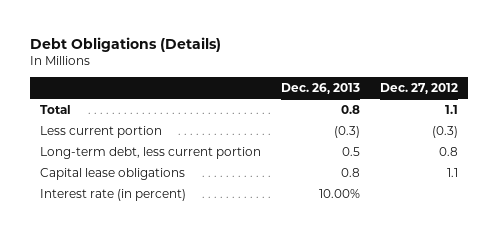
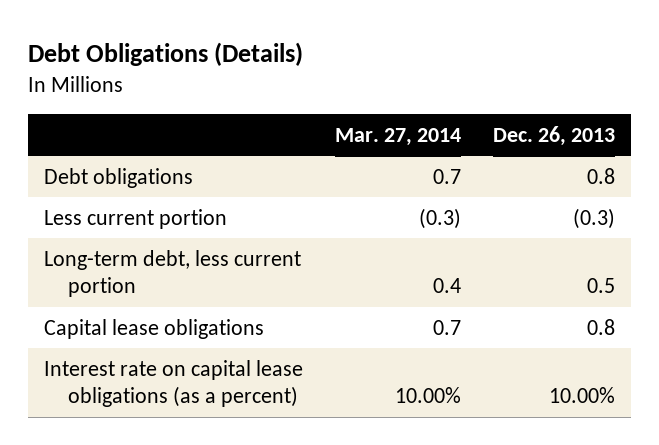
[379,82,458,94] Dec. 27, 2012 -> none
none -> [334,127,461,146] Mar. 27, 2014
[40,104,72,114] Total -> [43,167,193,188] Debt obligations
[40,188,187,201] Interest rate (in percent) -> [43,359,303,408] Interest rate on capital lease obligations (as a percent)

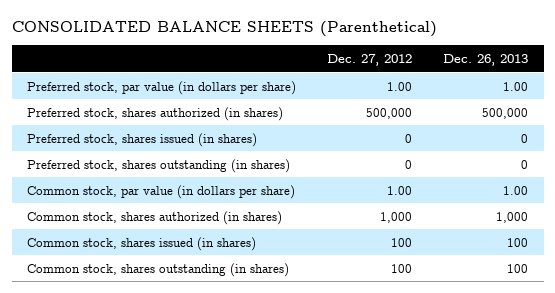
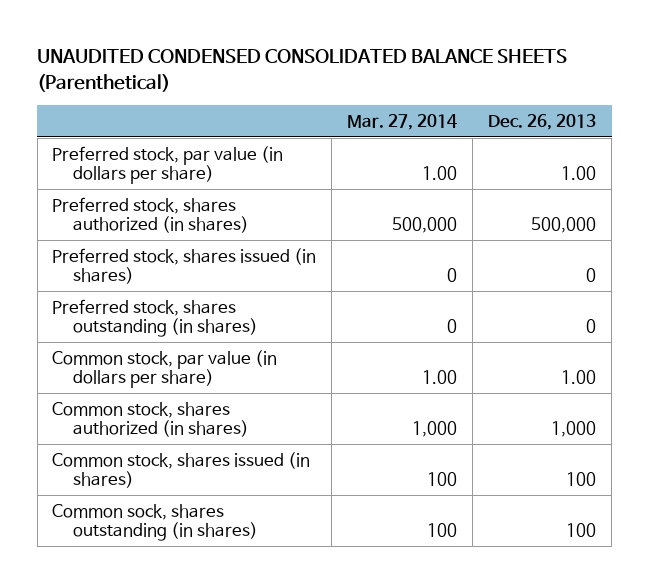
[11,21,437,38] CONSOLIDATED BALANCE SHEETS (Parenthetical) -> [37,48,568,92] UNAUDITED CONDENSED CONSOLIDATED BALANCE SHEETS (Parenthetical)
[327,53,413,66] Dec. 27, 2012 -> none
none -> [347,114,458,131] Mar. 27, 2014
[27,262,290,277] Common stock, shares outstanding (in shares) -> [52,503,259,542] Common sock, shares outstanding (in shares)

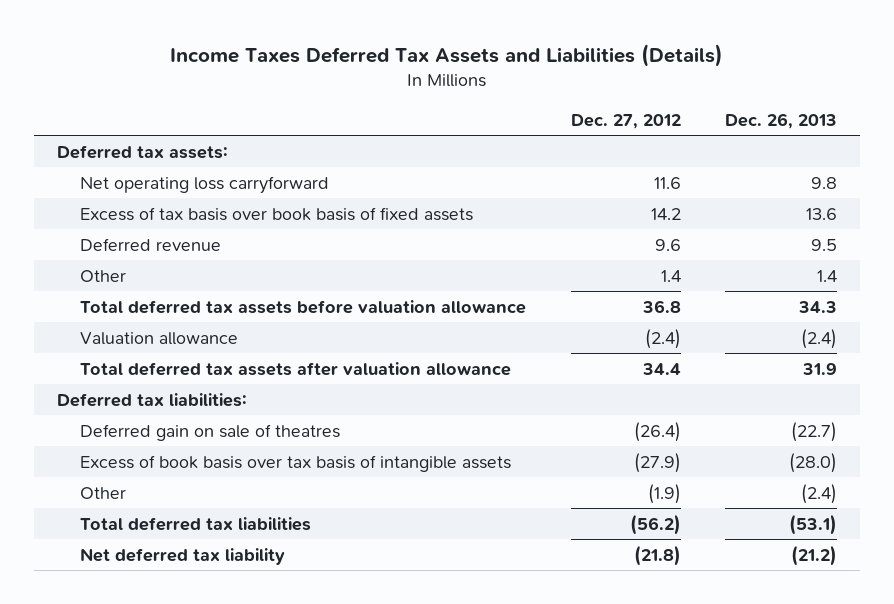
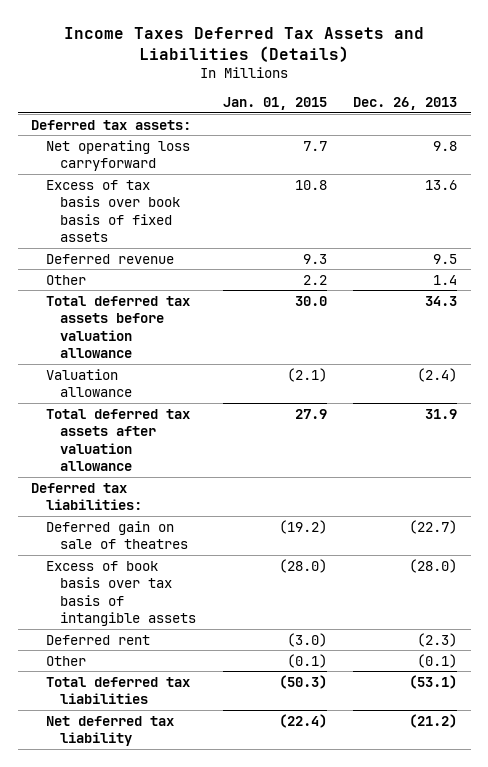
[570,113,681,129] Dec. 27, 2012 -> none
none -> [222,97,327,111] Jan. 01, 2015
none -> [45,634,150,645] Deferred rent
[801,483,838,504] (2.4) -> [417,653,458,668] (0.1)

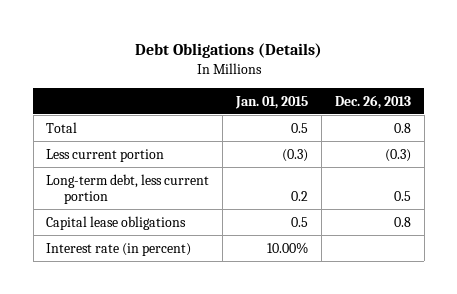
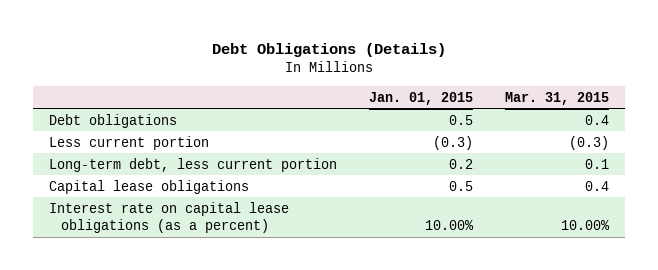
[334,94,411,109] Dec. 26, 2013 -> none
none -> [505,91,610,105] Mar. 31, 2015
[46,121,78,133] Total -> [48,113,177,128] Debt obligations
[46,242,192,256] Interest rate (in percent) -> [48,201,289,234] Interest rate on capital lease obligations (as a percent)

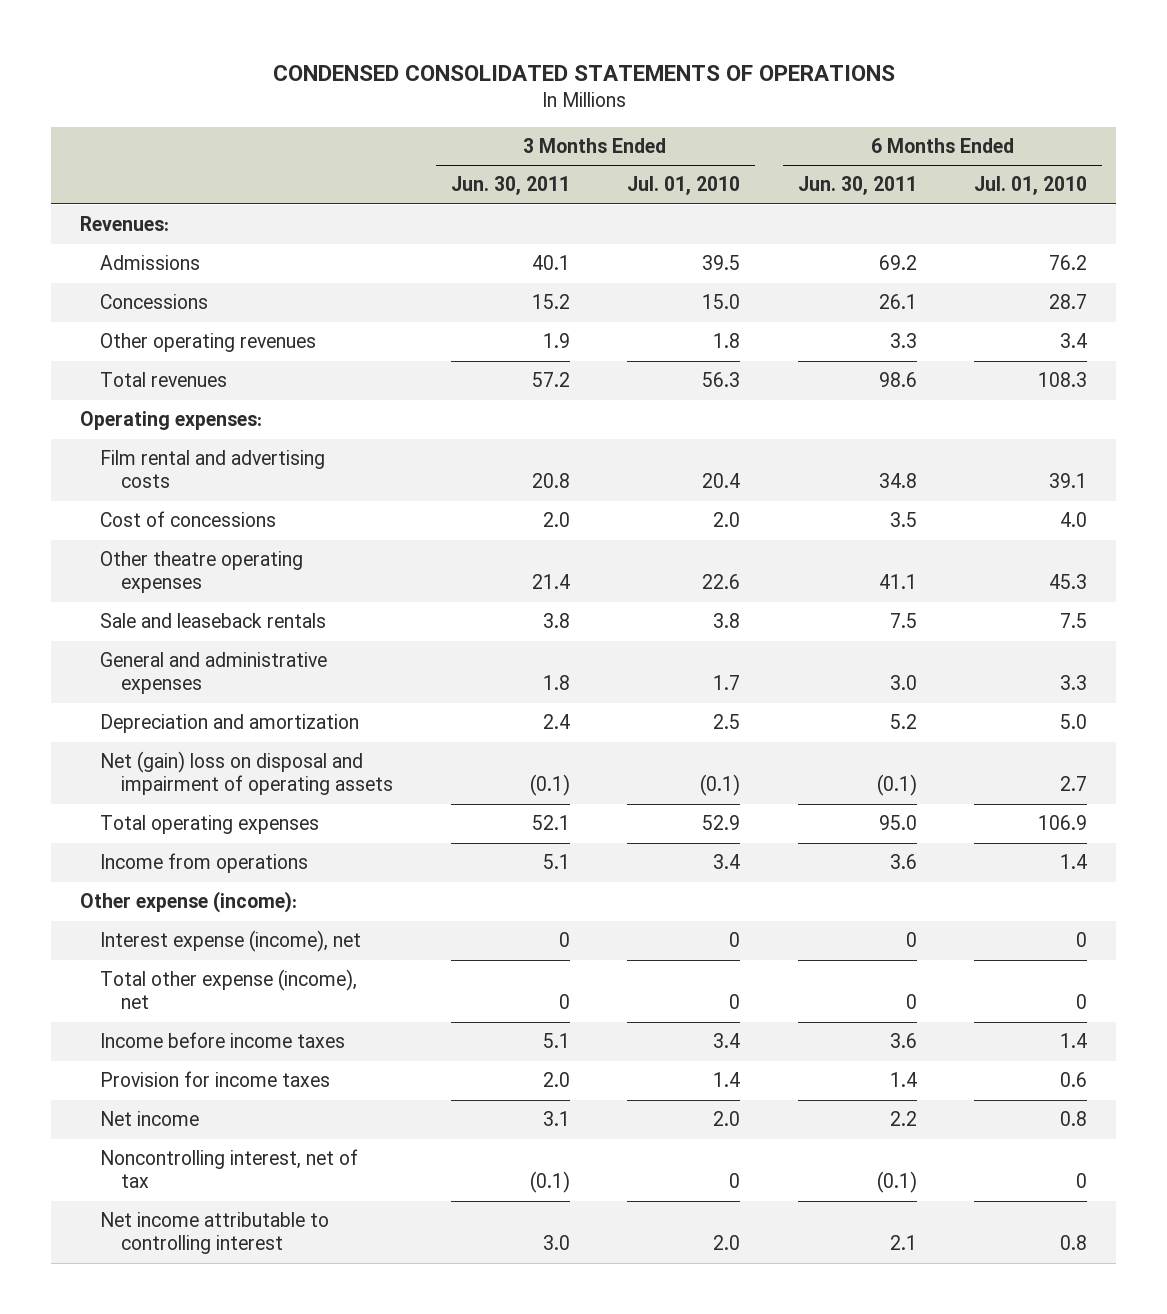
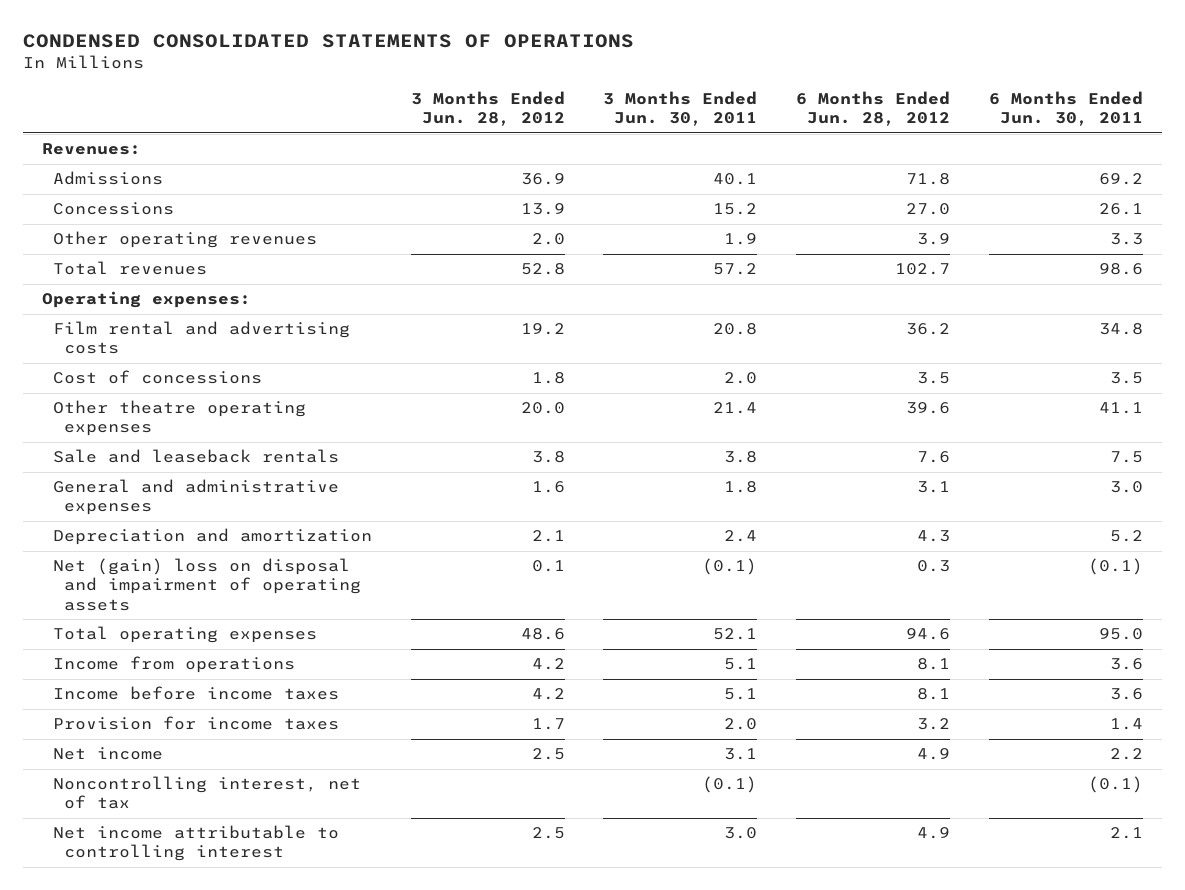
[627,176,741,196] Jul. 01, 2010 -> none
[974,176,1088,196] Jul. 01, 2010 -> none
none -> [410,91,565,127] 3 Months Ended Jun. 28, 2012
none -> [796,91,951,127] 6 Months Ended Jun. 28, 2012
[79,891,297,914] Other expense (income): -> none
[100,930,362,953] Interest expense (income), net -> none
[100,969,358,1010] Total other expense (income), net -> none

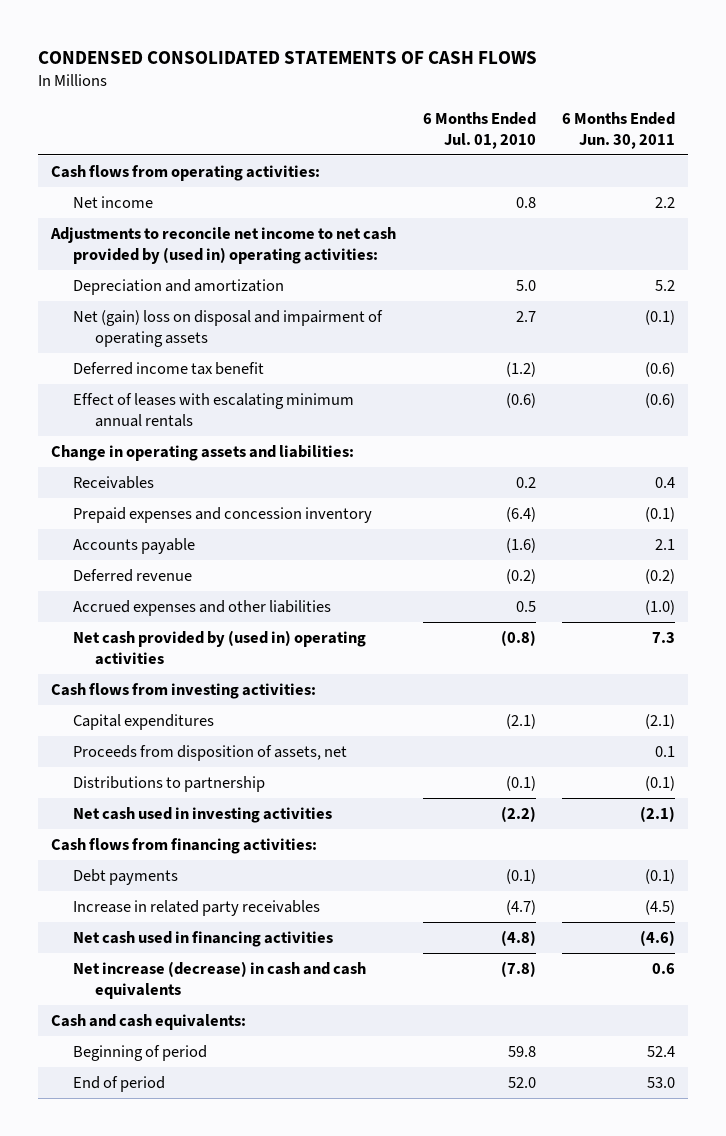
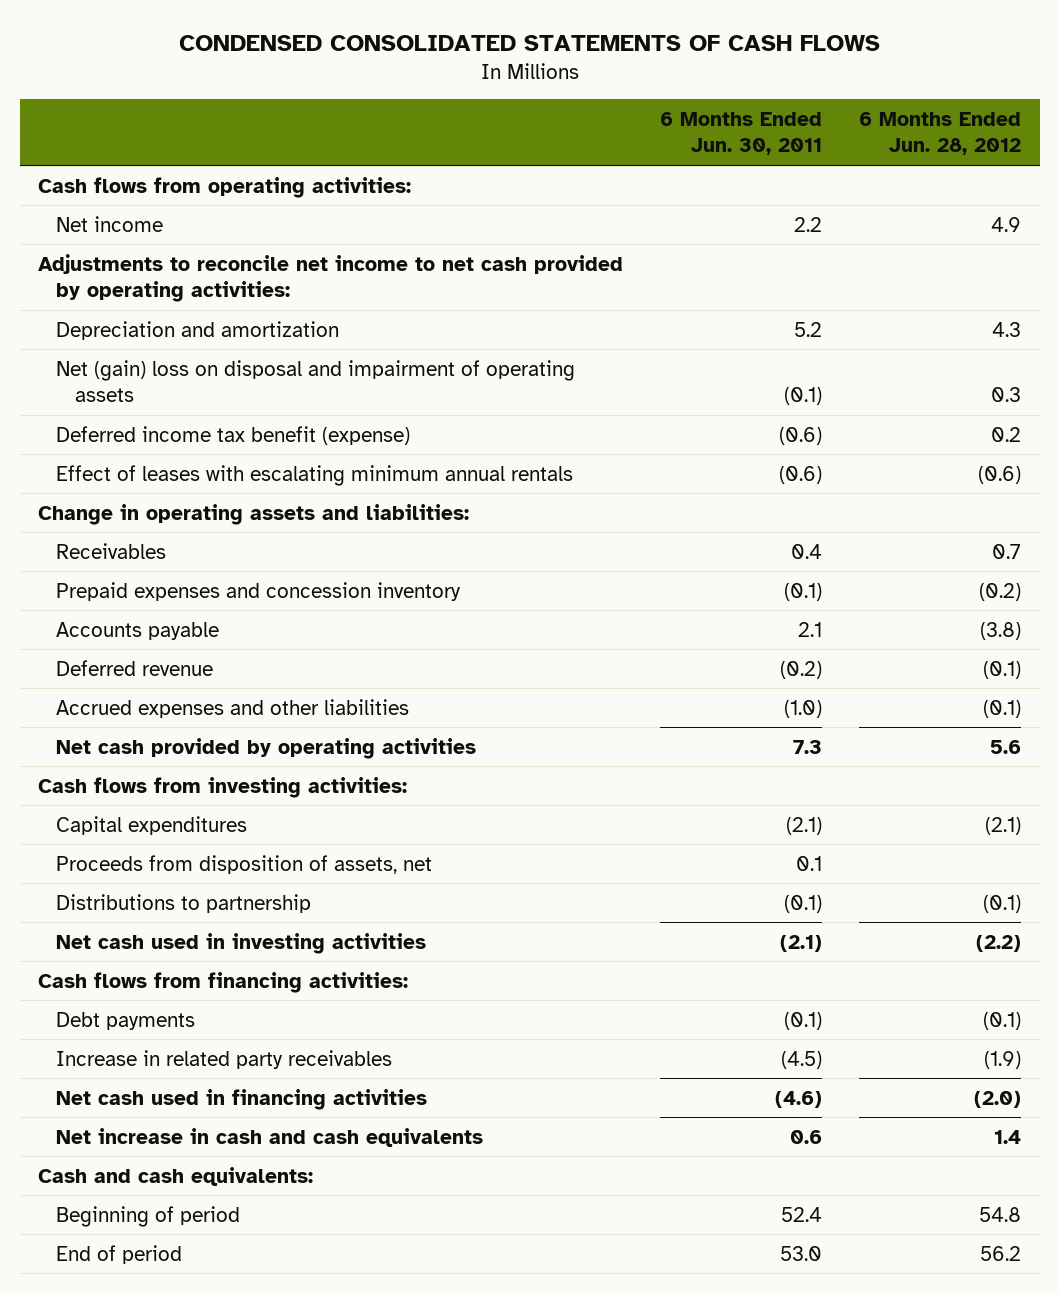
[422,111,536,149] 6 Months Ended Jul. 01, 2010 -> none
none -> [859,112,1022,156] 6 Months Ended Jun. 28, 2012
[50,227,397,264] Adjustments to reconcile net income to net cash provided by (used in) operating activities: -> [38,253,624,302] Adjustments to reconcile net income to net cash provided by operating activities:
[73,362,265,376] Deferred income tax benefit -> [56,425,411,445] Deferred income tax benefit (expense)
[73,630,367,665] Net cash provided by (used in) operating activities -> [56,737,477,759] Net cash provided by operating activities
[73,961,367,999] Net increase (decrease) in cash and cash equivalents -> [56,1127,484,1147] Net increase in cash and cash equivalents

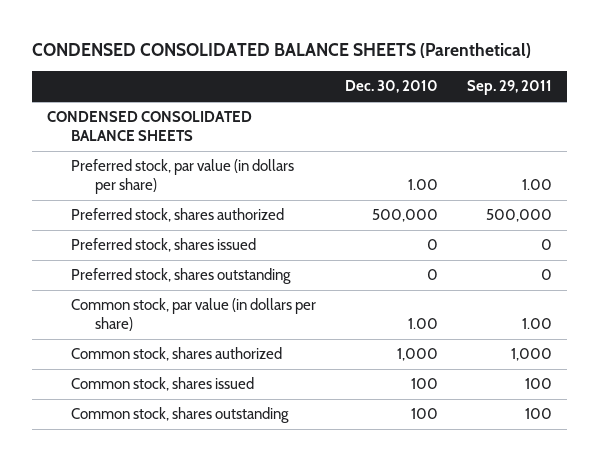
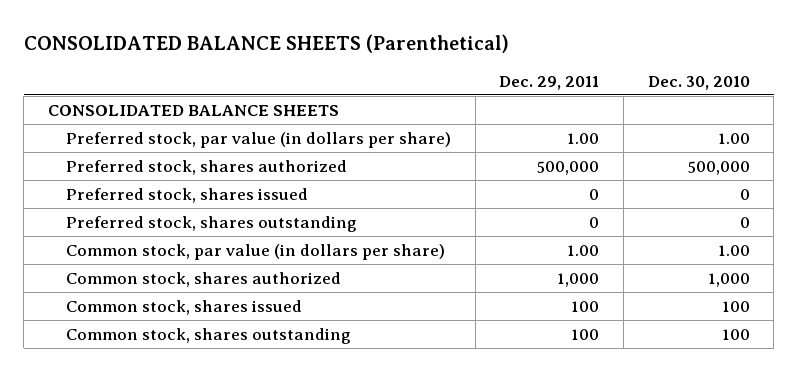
[32,42,532,58] CONDENSED CONSOLIDATED BALANCE SHEETS (Parenthetical) -> [23,34,509,54] CONSOLIDATED BALANCE SHEETS (Parenthetical)
[467,80,553,96] Sep. 29, 2011 -> none
none -> [499,75,600,90] Dec. 29, 2011
[46,111,252,141] CONDENSED CONSOLIDATED BALANCE SHEETS -> [48,104,340,116] CONSOLIDATED BALANCE SHEETS

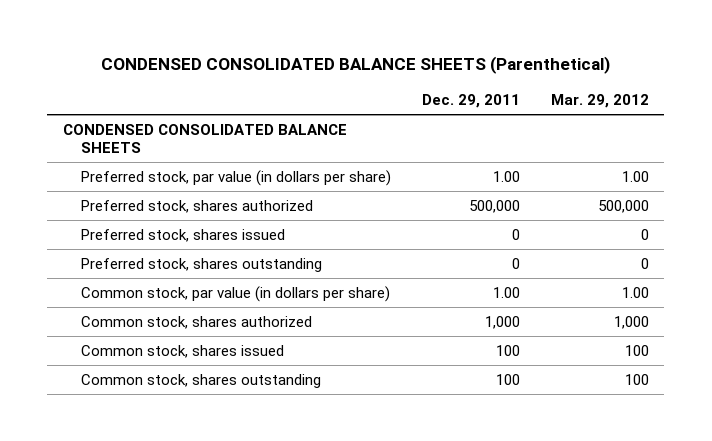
[23,34,509,54] CONSOLIDATED BALANCE SHEETS (Parenthetical) -> [100,56,610,75] CONDENSED CONSOLIDATED BALANCE SHEETS (Parenthetical)
[647,75,750,90] Dec. 30, 2010 -> none
none -> [550,94,649,109] Mar. 29, 2012
[48,104,340,116] CONSOLIDATED BALANCE SHEETS -> [62,123,347,153] CONDENSED CONSOLIDATED BALANCE SHEETS

